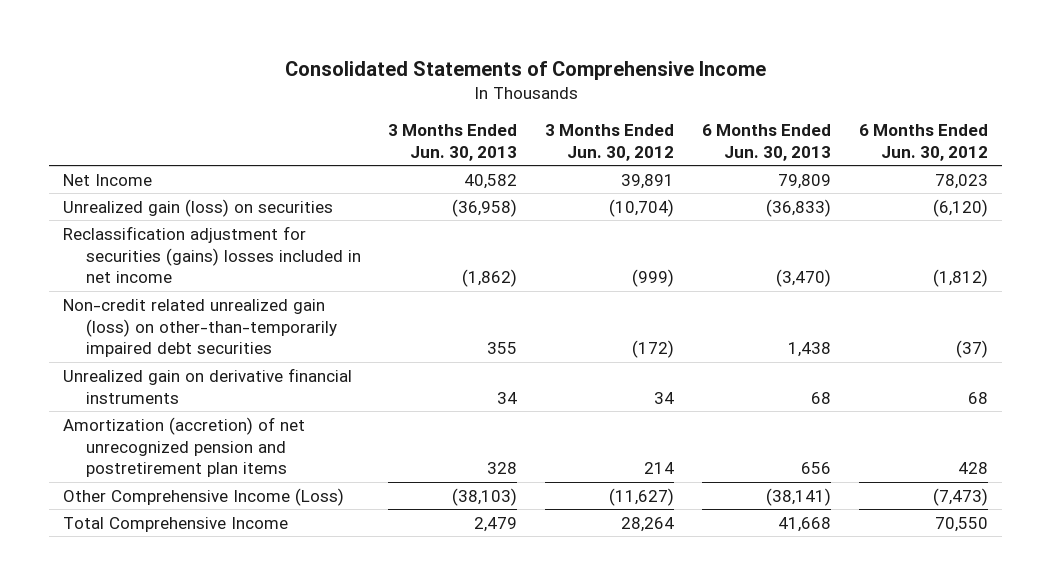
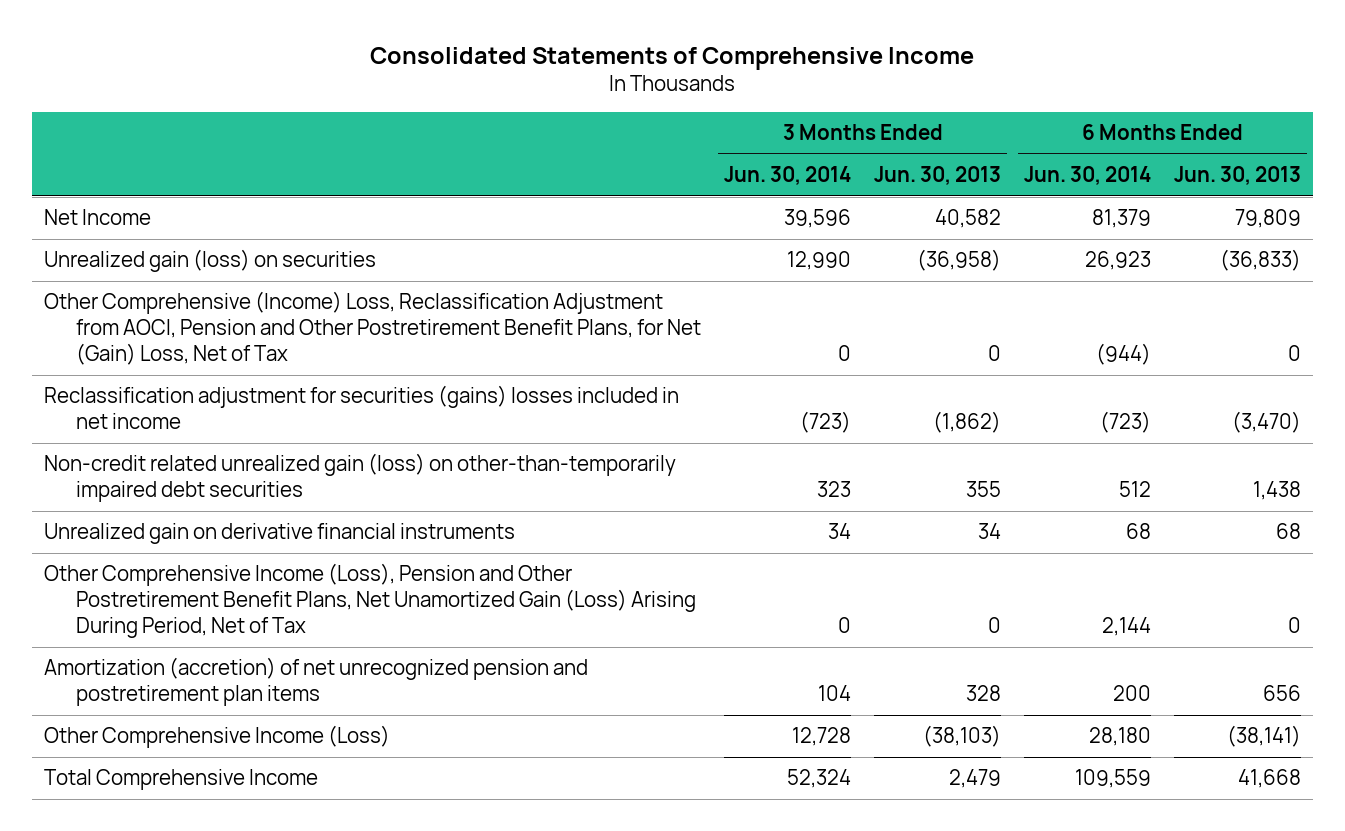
[545,123,675,161] 3 Months Ended Jun. 30, 2012 -> none
[859,123,989,161] 6 Months Ended Jun. 30, 2012 -> none
none -> [724,166,852,186] Jun. 30, 2014
none -> [1024,166,1152,186] Jun. 30, 2014
none -> [43,291,701,366] Other Comprehensive (Income) Loss, Reclassification Adjustment from AOCI, Pension and Other Postretirement Benefit Plans, for Net (Gain) Loss, Net of Tax
none -> [43,563,696,639] Other Comprehensive Income (Loss), Pension and Other Postretirement Benefit Plans, Net Unamortized Gain (Loss) Arising During Period, Net of Tax

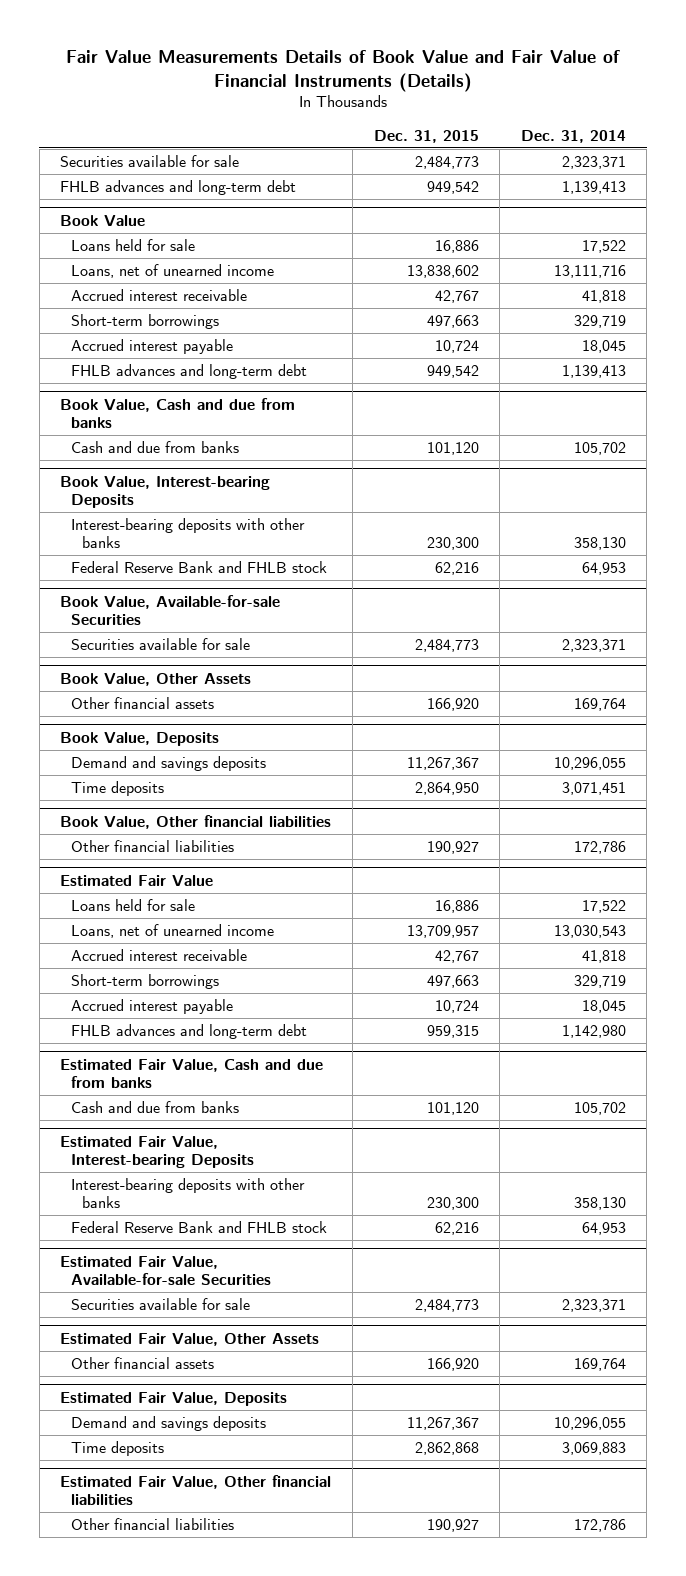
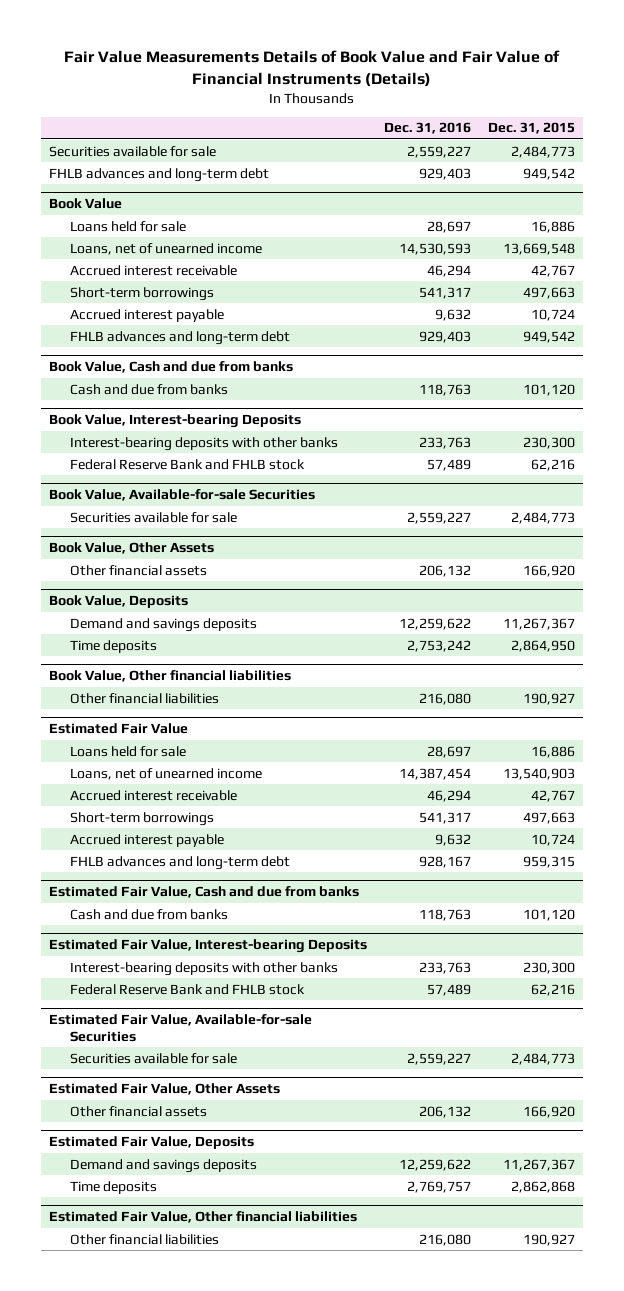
[520,129,626,143] Dec. 31, 2014 -> none
none -> [383,122,471,135] Dec. 31, 2016
[406,264,479,278] 13,838,602 -> [502,242,575,255] 13,669,548
[406,924,479,938] 13,709,957 -> [502,767,575,780] 13,540,903

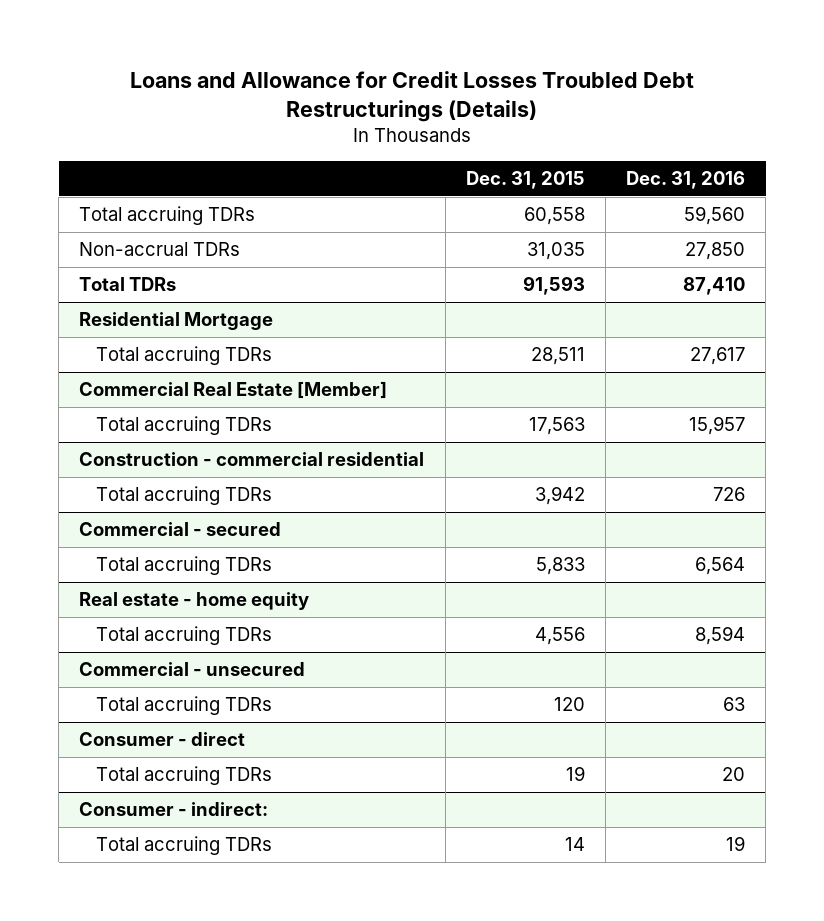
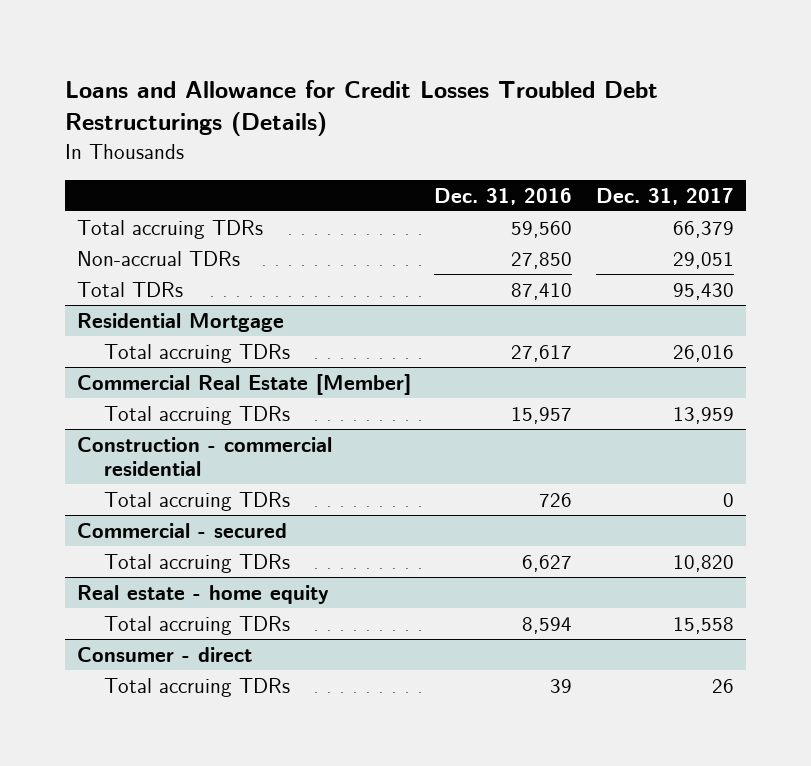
[465,171,585,190] Dec. 31, 2015 -> none
none -> [595,187,734,205] Dec. 31, 2017
[694,557,745,576] 6,564 -> [522,554,573,572] 6,627
[79,662,306,677] Commercial - unsecured -> none
[96,696,273,716] Total accruing TDRs -> none
[79,802,269,817] Consumer - indirect: -> none
[96,836,273,856] Total accruing TDRs -> none
[721,767,745,782] 20 -> [550,678,573,693] 39

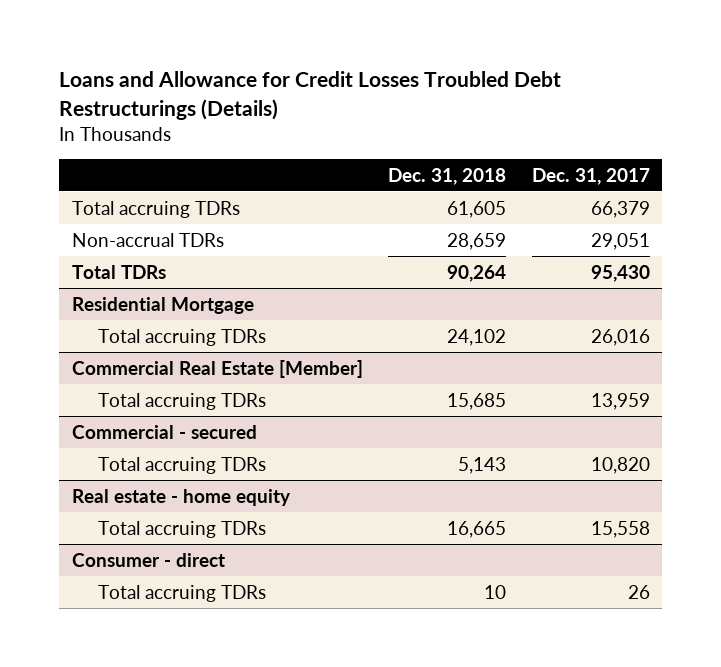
[434,187,573,205] Dec. 31, 2016 -> none
none -> [388,167,507,185] Dec. 31, 2018
[76,436,332,477] Construction - commercial residential -> none
[104,491,291,511] Total accruing TDRs -> none

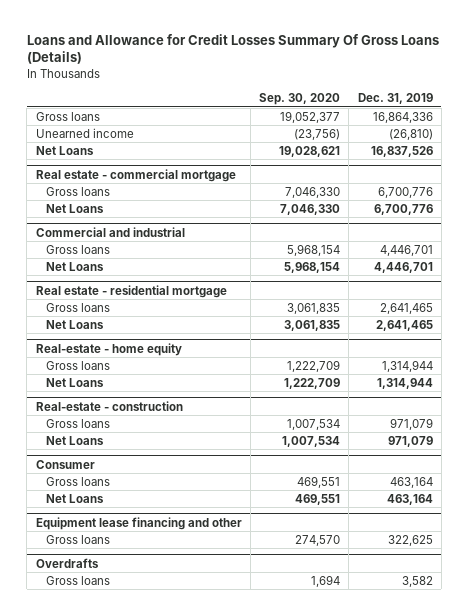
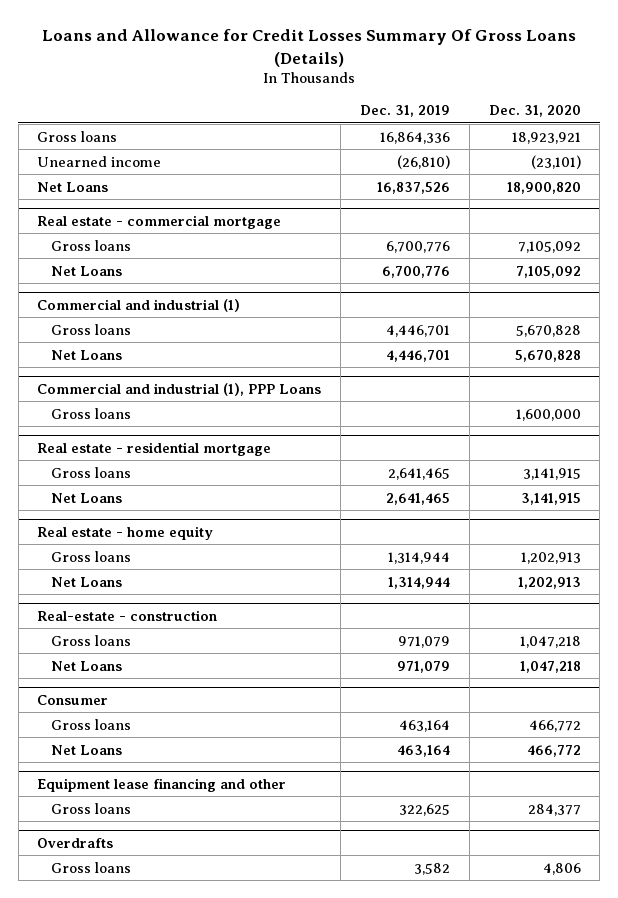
[259,93,341,106] Sep. 30, 2020 -> none
none -> [488,105,581,118] Dec. 31, 2020
[35,226,185,237] Commercial and industrial -> [37,298,241,312] Commercial and industrial (1)
none -> [37,382,322,396] Commercial and industrial (1), PPP Loans
none -> [51,407,132,419] Gross loans
[35,342,182,356] Real-estate - home equity -> [37,525,214,540] Real estate - home equity

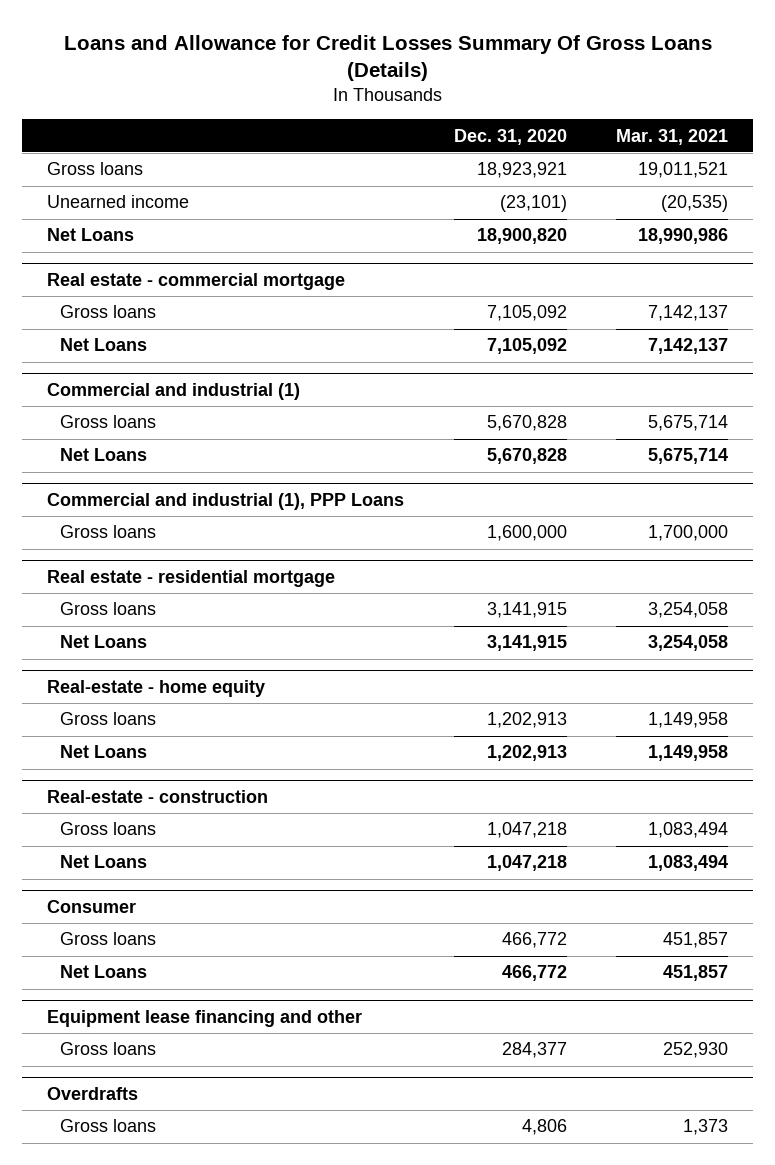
[359,105,450,118] Dec. 31, 2019 -> none
none -> [616,128,729,145] Mar. 31, 2021
[37,525,214,540] Real estate - home equity -> [46,679,265,697] Real-estate - home equity

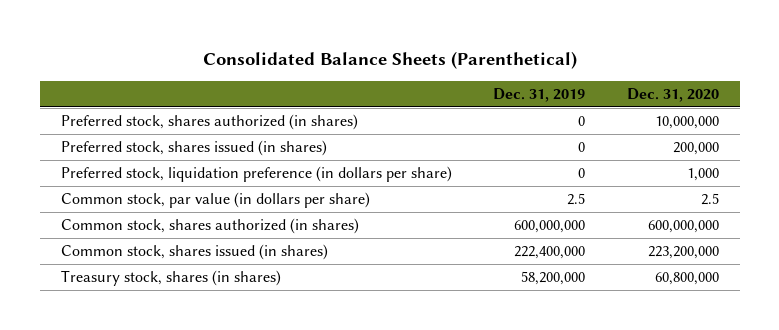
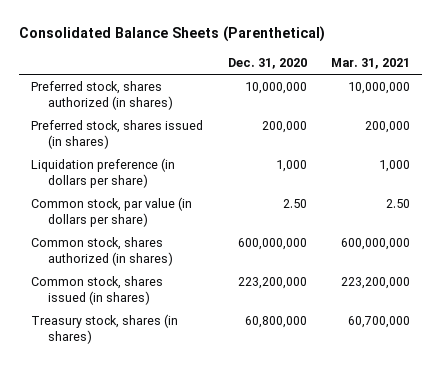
[493,88,586,103] Dec. 31, 2019 -> none
none -> [331,57,411,69] Mar. 31, 2021
[60,166,452,183] Preferred stock, liquidation preference (in dollars per share) -> [31,158,176,188] Liquidation preference (in dollars per share)
[700,193,719,206] 2.5 -> [282,199,307,209] 2.50

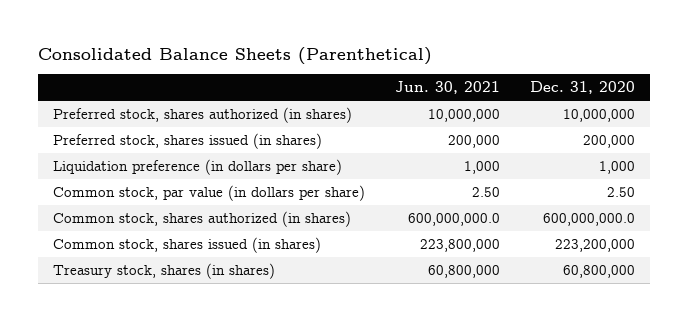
[331,57,411,69] Mar. 31, 2021 -> none
none -> [394,81,500,95] Jun. 30, 2021
[237,238,307,251] 600,000,000 -> [542,212,635,226] 600,000,000.0

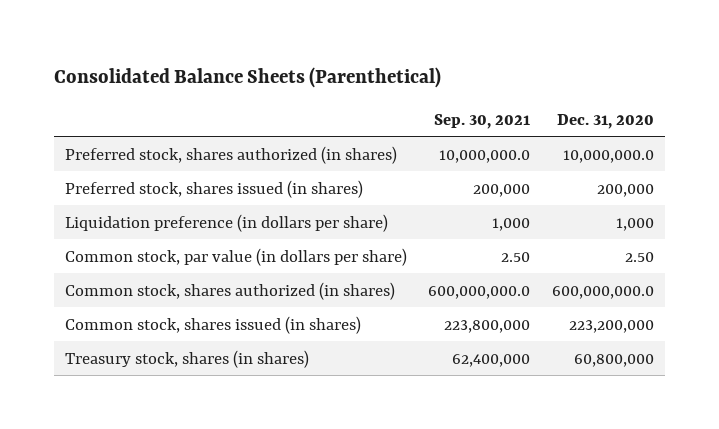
[394,81,500,95] Jun. 30, 2021 -> none
none -> [434,113,531,129] Sep. 30, 2021
[562,108,635,122] 10,000,000 -> [563,149,655,163] 10,000,000.0

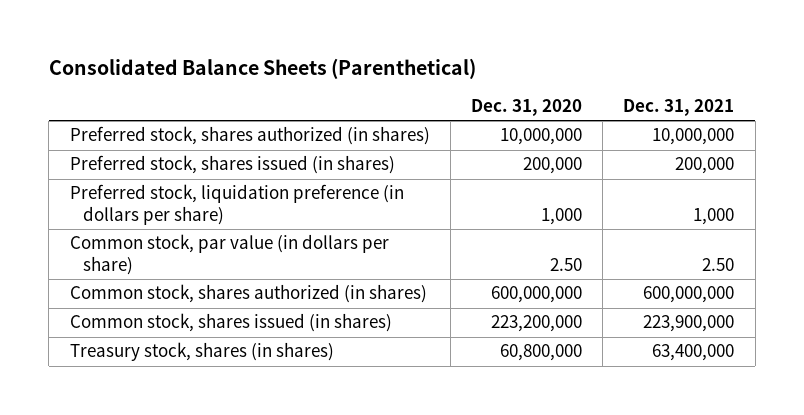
[434,113,531,129] Sep. 30, 2021 -> none
none -> [623,99,735,117] Dec. 31, 2021
[563,149,655,163] 10,000,000.0 -> [499,128,582,146] 10,000,000
[64,213,388,232] Liquidation preference (in dollars per share) -> [69,184,404,226] Preferred stock, liquidation preference (in dollars per share)
[552,285,655,299] 600,000,000.0 -> [490,286,582,304] 600,000,000

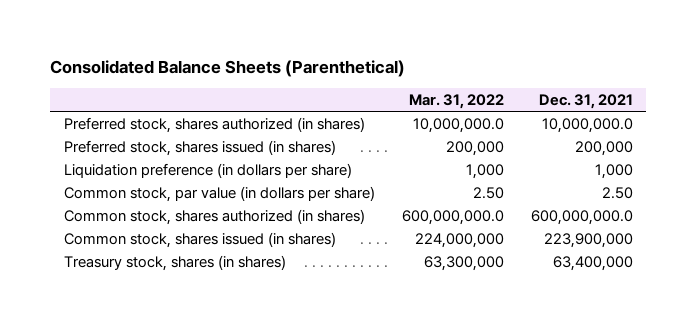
[470,99,582,117] Dec. 31, 2020 -> none
none -> [408,94,504,110] Mar. 31, 2022
[652,128,735,146] 10,000,000 -> [541,117,633,133] 10,000,000.0
[69,184,404,226] Preferred stock, liquidation preference (in dollars per share) -> [63,162,352,178] Liquidation preference (in dollars per share)
[643,286,735,304] 600,000,000 -> [530,209,633,225] 600,000,000.0

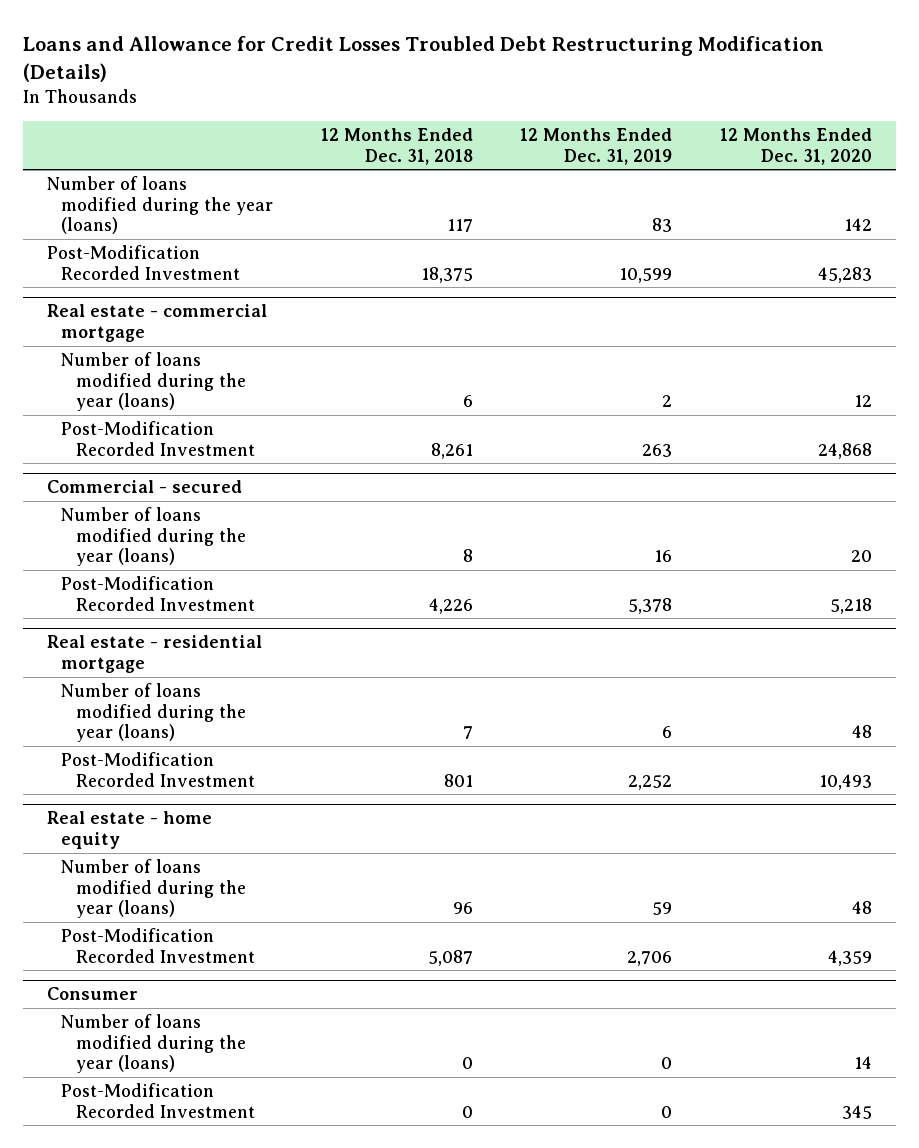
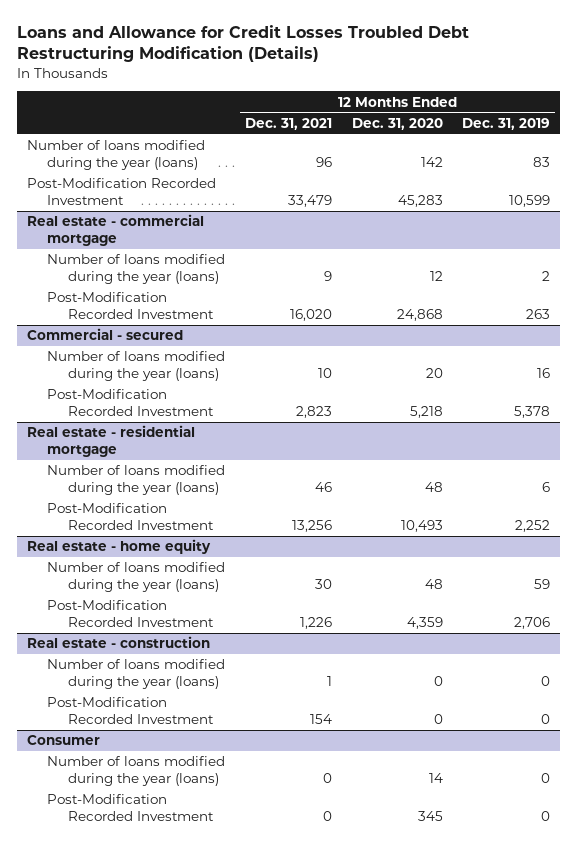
[320,127,473,165] 12 Months Ended Dec. 31, 2018 -> none
none -> [244,117,332,130] Dec. 31, 2021
none -> [26,636,210,649] Real estate - construction
none -> [47,659,226,689] Number of loans modified during the year (loans)
none -> [47,697,214,724] Post-Modification Recorded Investment

